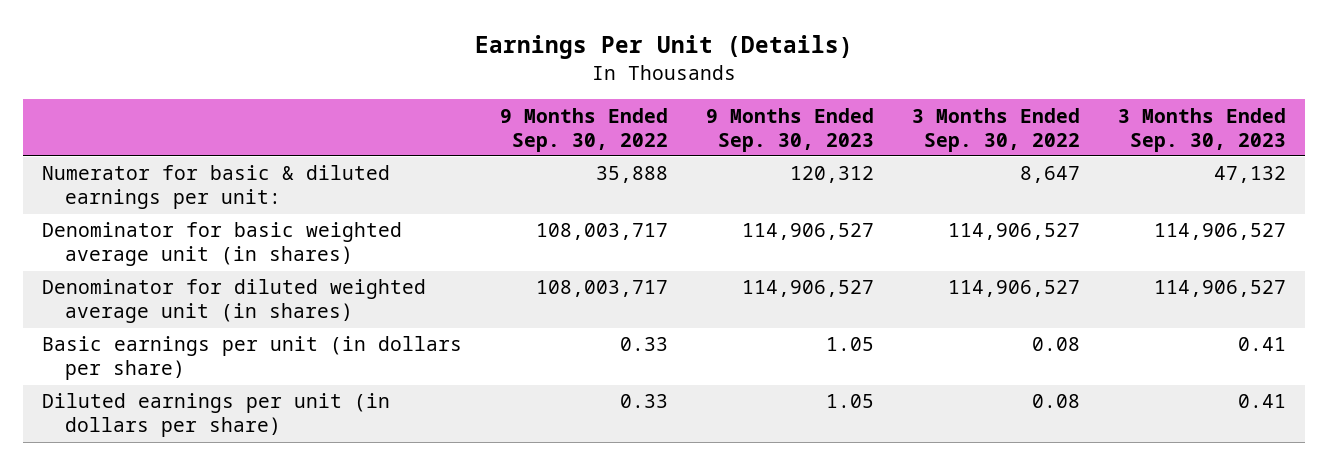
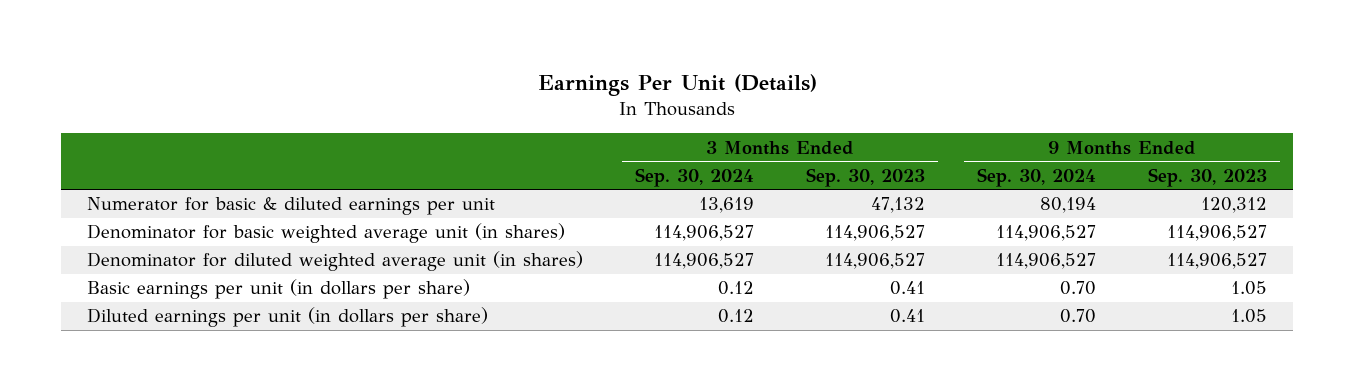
[499,107,668,152] 9 Months Ended Sep. 30, 2022 -> none
[911,107,1080,152] 3 Months Ended Sep. 30, 2022 -> none
none -> [634,167,754,187] Sep. 30, 2024
none -> [976,167,1096,187] Sep. 30, 2024
[41,165,390,210] Numerator for basic & diluted earnings per unit: -> [86,197,495,216] Numerator for basic & diluted earnings per unit

